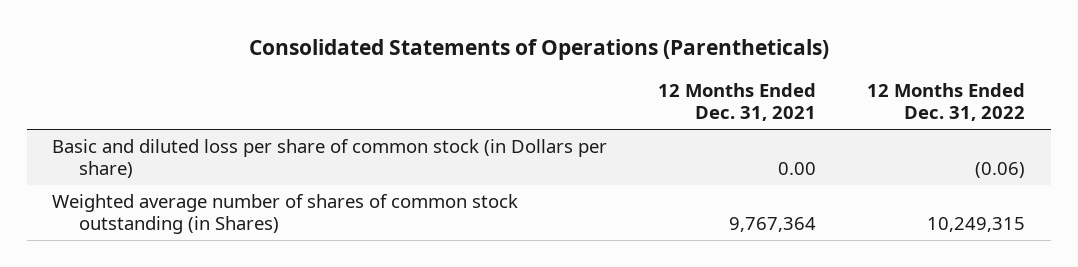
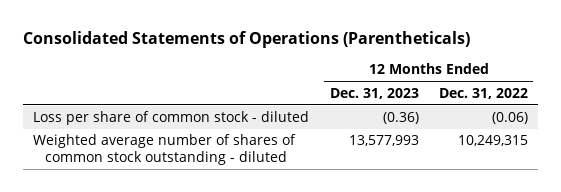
[658,83,817,121] 12 Months Ended Dec. 31, 2021 -> none
none -> [329,87,419,99] Dec. 31, 2023
[52,139,608,179] Basic and diluted loss per share of common stock (in Dollars per share) -> [33,111,310,126] Loss per share of common stock - diluted
[52,194,519,235] Weighted average number of shares of common stock outstanding (in Shares) -> [33,134,297,166] Weighted average number of shares of common stock outstanding - diluted

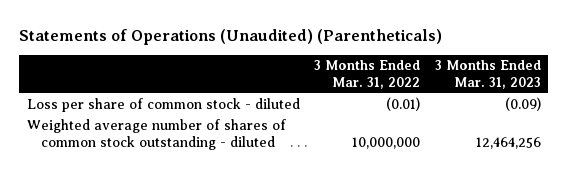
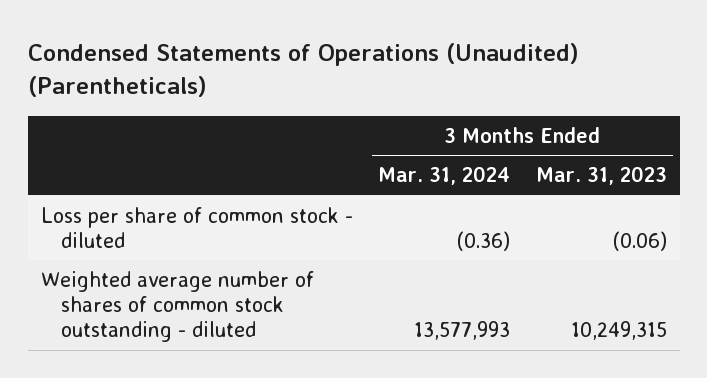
[19,28,443,45] Statements of Operations (Unaudited) (Parentheticals) -> [27,43,579,98] Condensed Statements of Operations (Unaudited) (Parentheticals)
[314,60,421,90] 3 Months Ended Mar. 31, 2022 -> none
none -> [378,166,511,186] Mar. 31, 2024
[504,97,541,112] (0.09) -> [612,231,667,252] (0.06)
[475,137,541,150] 12,464,256 -> [570,321,667,341] 10,249,315

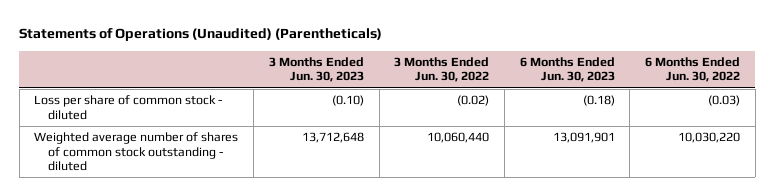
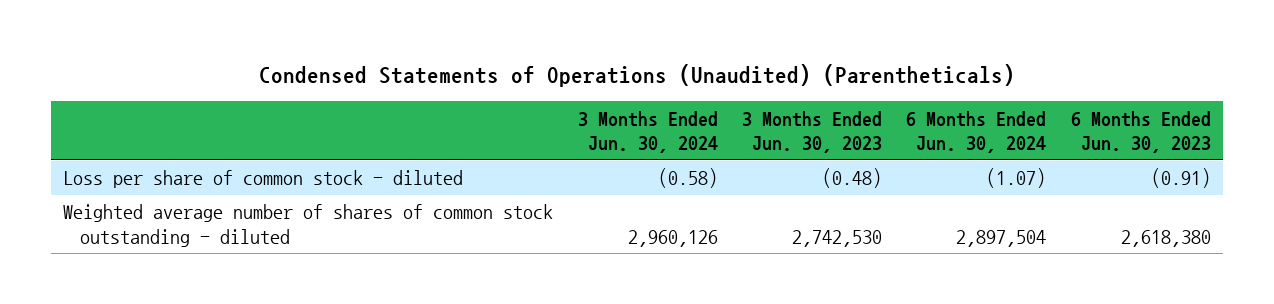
[19,28,383,42] Statements of Operations (Unaudited) (Parentheticals) -> [258,63,1015,87] Condensed Statements of Operations (Unaudited) (Parentheticals)
[394,57,490,83] 3 Months Ended Jun. 30, 2022 -> none
[645,57,741,83] 6 Months Ended Jun. 30, 2022 -> none
none -> [577,110,718,154] 3 Months Ended Jun. 30, 2024
none -> [906,110,1047,154] 6 Months Ended Jun. 30, 2024
[331,95,364,107] (0.10) -> [821,168,882,189] (0.48)
[582,95,615,107] (0.18) -> [1150,168,1211,189] (0.91)
[301,132,364,144] 13,712,648 -> [791,229,882,247] 2,742,530
[552,132,615,144] 13,091,901 -> [1120,229,1211,247] 2,618,380

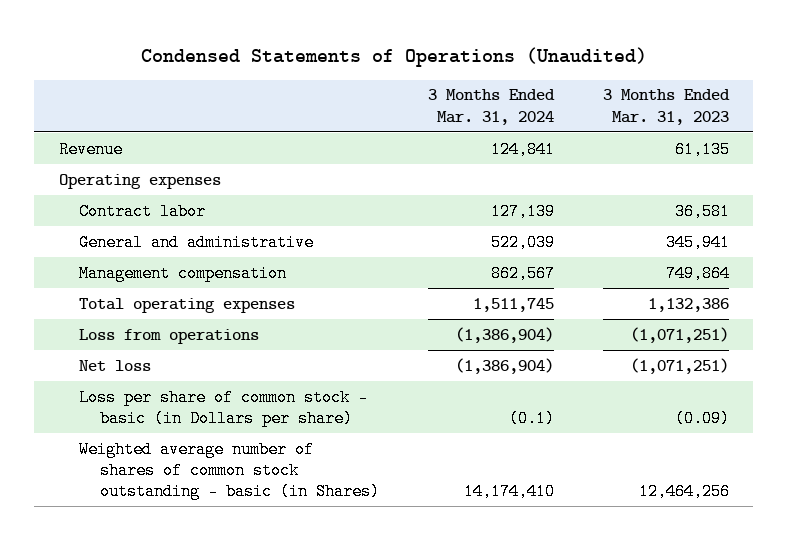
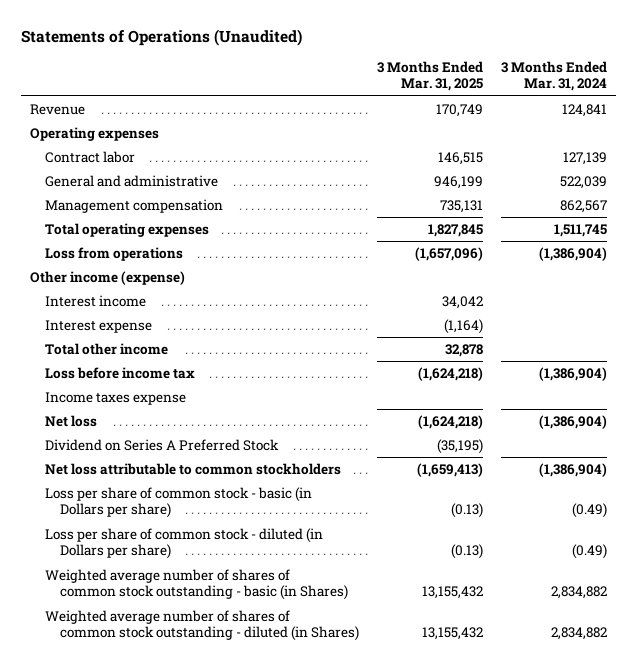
[140,46,647,67] Condensed Statements of Operations (Unaudited) -> [20,28,302,46] Statements of Operations (Unaudited)
[602,89,730,125] 3 Months Ended Mar. 31, 2023 -> none
none -> [377,61,484,92] 3 Months Ended Mar. 31, 2025
none -> [29,271,185,286] Other income (expense)
none -> [44,295,146,308] Interest income
none -> [44,320,152,334] Interest expense
none -> [44,343,168,356] Total other income
none -> [44,367,195,380] Loss before income tax
none -> [44,392,186,406] Income taxes expense
none -> [44,439,279,452] Dividend on Series A Preferred Stock
none -> [44,463,341,476] Net loss attributable to common stockholders
[508,410,555,428] (0.1) -> [572,503,608,519] (0.49)
none -> [44,528,323,560] Loss per share of common stock - diluted (in Dollars per share)
[463,483,555,501] 14,174,410 -> [551,586,608,600] 2,834,882
none -> [44,610,360,642] Weighted average number of shares of common stock outstanding - diluted (in Shares)

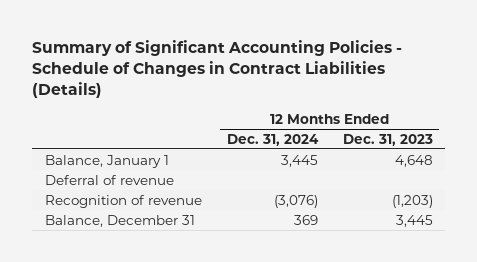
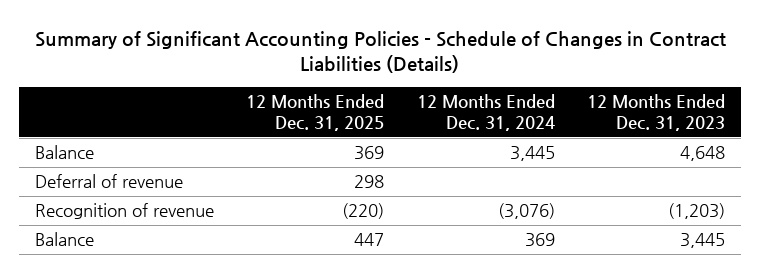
none -> [246,94,385,131] 12 Months Ended Dec. 31, 2025
[44,154,169,168] Balance, January 1 -> [35,145,95,160] Balance
[44,214,195,227] Balance, December 31 -> [35,232,95,247] Balance

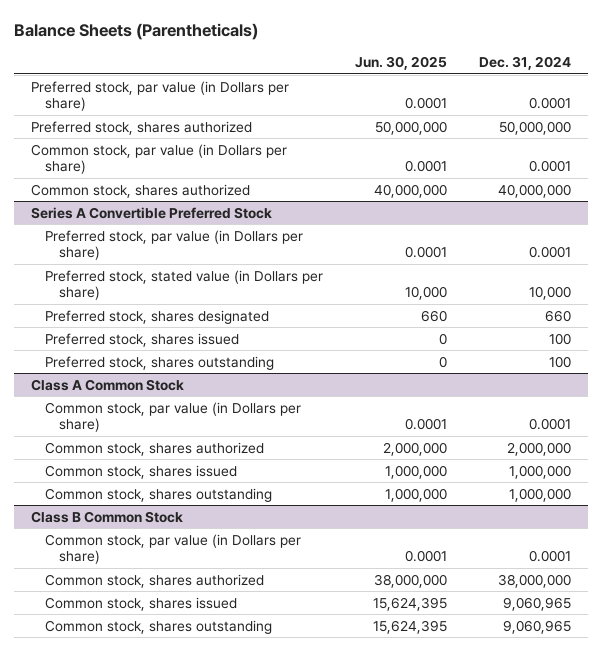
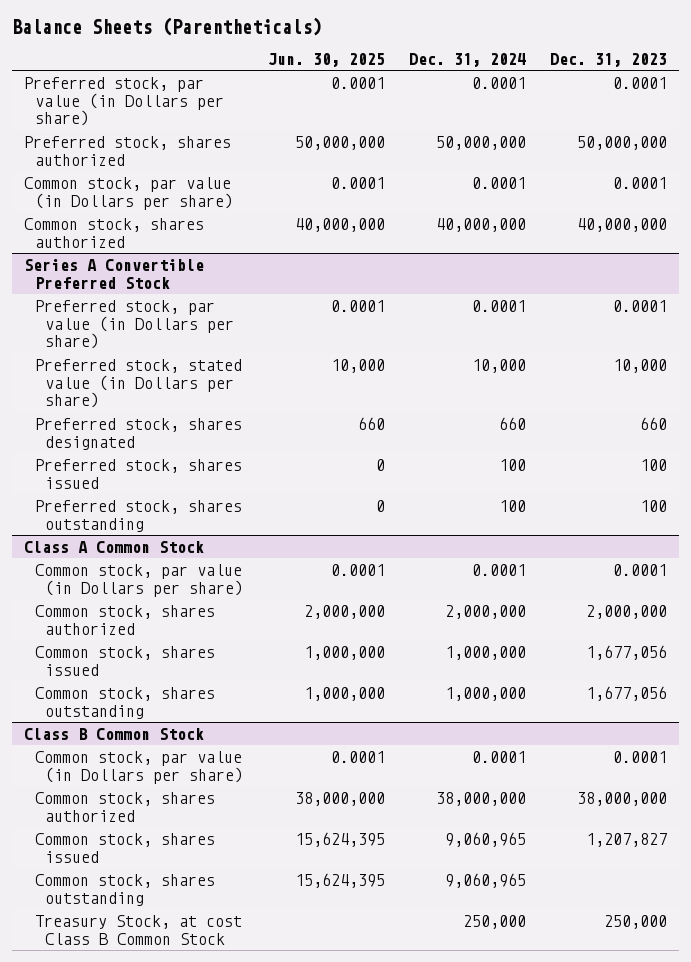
none -> [549,53,667,68] Dec. 31, 2023
none -> [34,914,242,945] Treasury Stock, at cost Class B Common Stock

